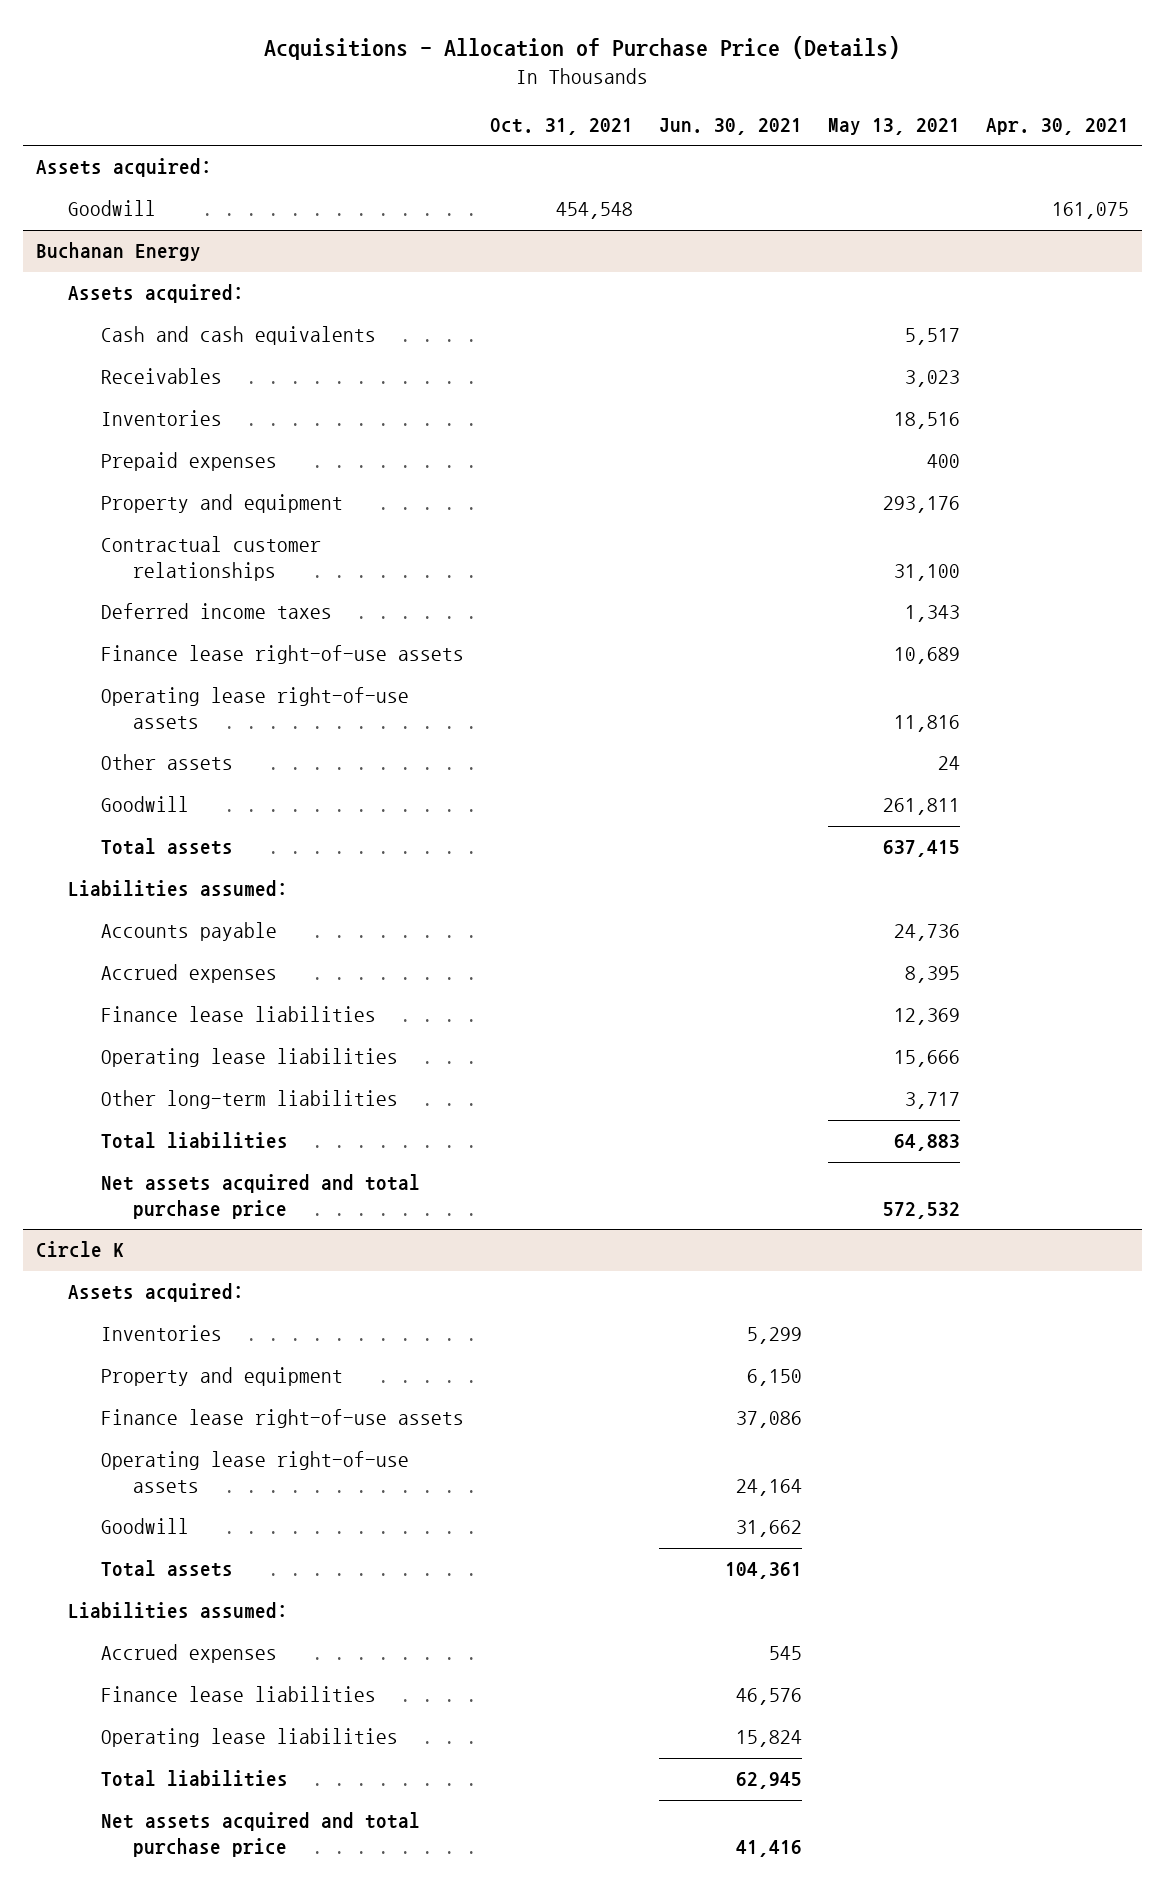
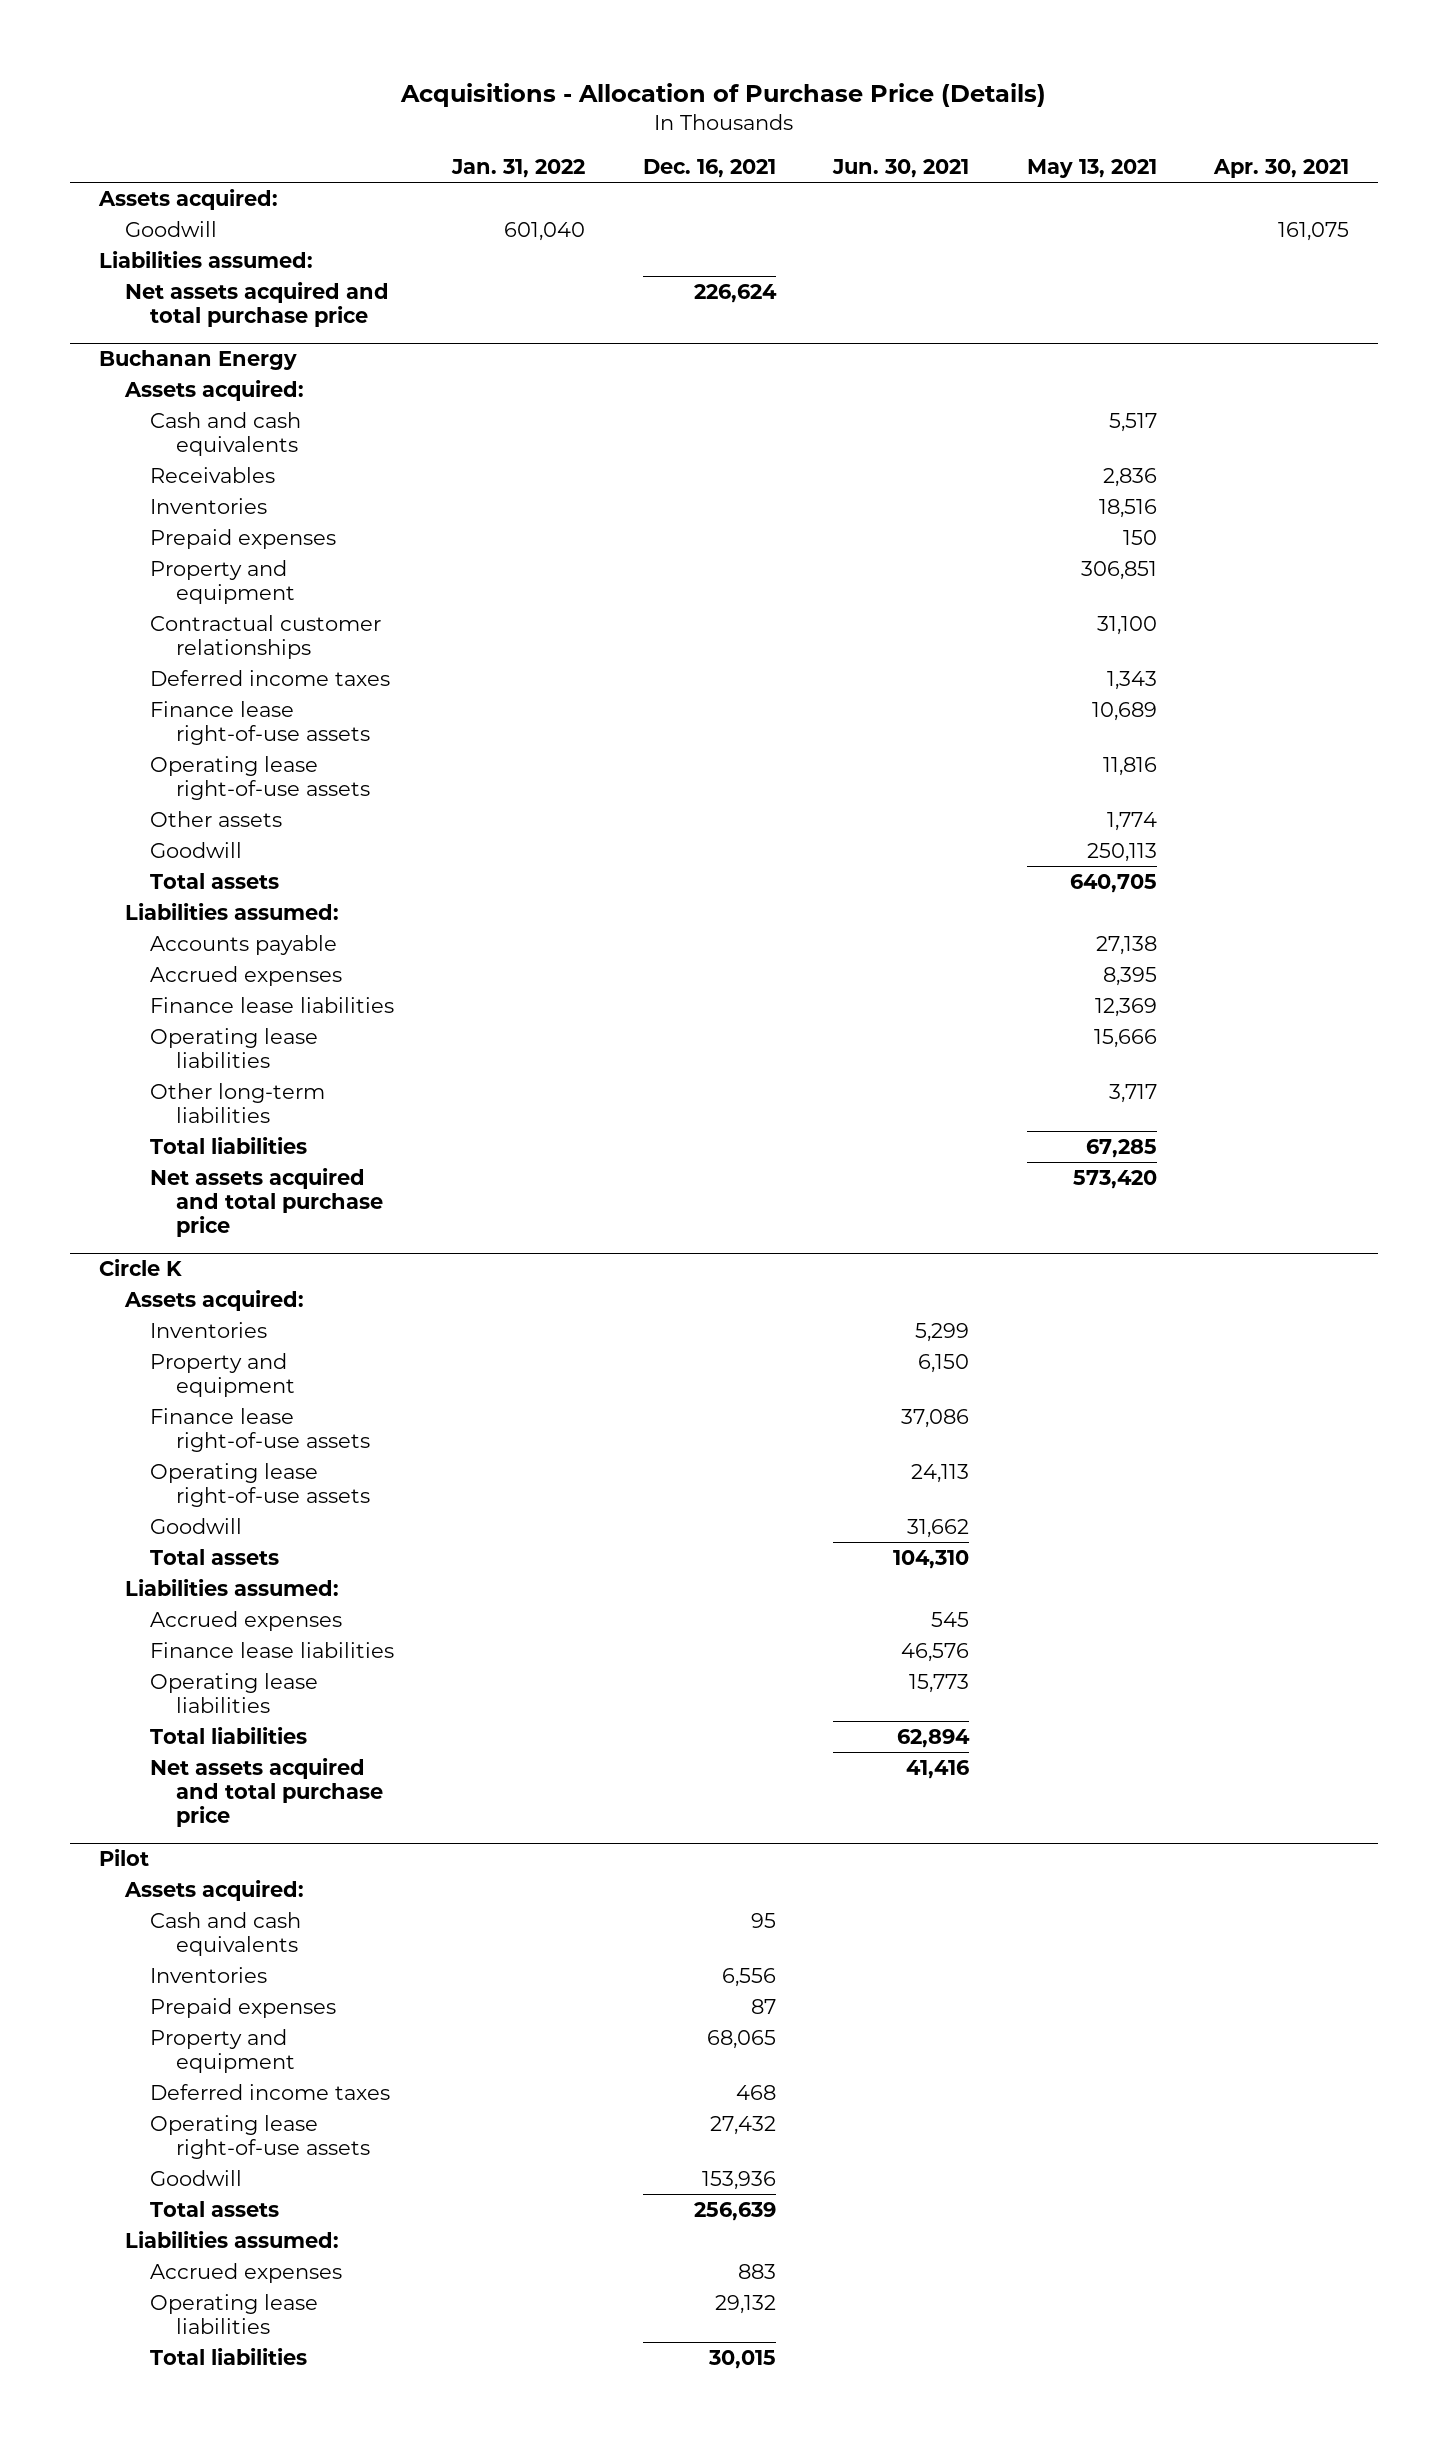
[489,118,633,136] Oct. 31, 2021 -> none
none -> [450,158,585,178] Jan. 31, 2022
none -> [642,158,776,178] Dec. 16, 2021
none -> [98,250,313,268] Liabilities assumed:
none -> [124,281,389,327] Net assets acquired and total purchase price
[905,370,961,388] 3,023 -> [1102,467,1157,487] 2,836
[927,454,961,469] 400 -> [1122,529,1157,545] 150
[883,496,961,514] 293,176 -> [1080,560,1157,580] 306,851
[938,756,961,771] 24 -> [1106,811,1157,831] 1,774
[883,798,961,816] 261,811 -> [1086,842,1157,862] 250,113
[883,840,961,858] 637,415 -> [1069,873,1157,893] 640,705
[894,924,961,942] 24,736 -> [1095,935,1157,955] 27,138
[894,1134,961,1152] 64,883 -> [1085,1138,1157,1158] 67,285
[883,1202,961,1220] 572,532 -> [1072,1169,1157,1189] 573,420
[735,1479,802,1497] 24,164 -> [911,1463,970,1483] 24,113
[724,1562,802,1580] 104,361 -> [893,1549,970,1569] 104,310
[735,1730,802,1748] 15,824 -> [909,1673,970,1693] 15,773
[735,1772,802,1790] 62,945 -> [897,1728,971,1748] 62,894
none -> [98,1848,149,1866] Pilot
none -> [123,1879,304,1901] Assets acquired:
none -> [150,1911,302,1956] Cash and cash equivalents
none -> [150,1966,268,1983] Inventories
none -> [150,1997,337,2018] Prepaid expenses
none -> [150,2028,296,2073] Property and equipment
none -> [150,2083,391,2100] Deferred income taxes
none -> [150,2114,371,2159] Operating lease right-of-use assets
none -> [150,2169,243,2186] Goodwill
none -> [150,2200,280,2217] Total assets
none -> [124,2230,339,2248] Liabilities assumed:
none -> [150,2262,343,2283] Accrued expenses
none -> [150,2293,319,2334] Operating lease liabilities
none -> [150,2347,308,2365] Total liabilities

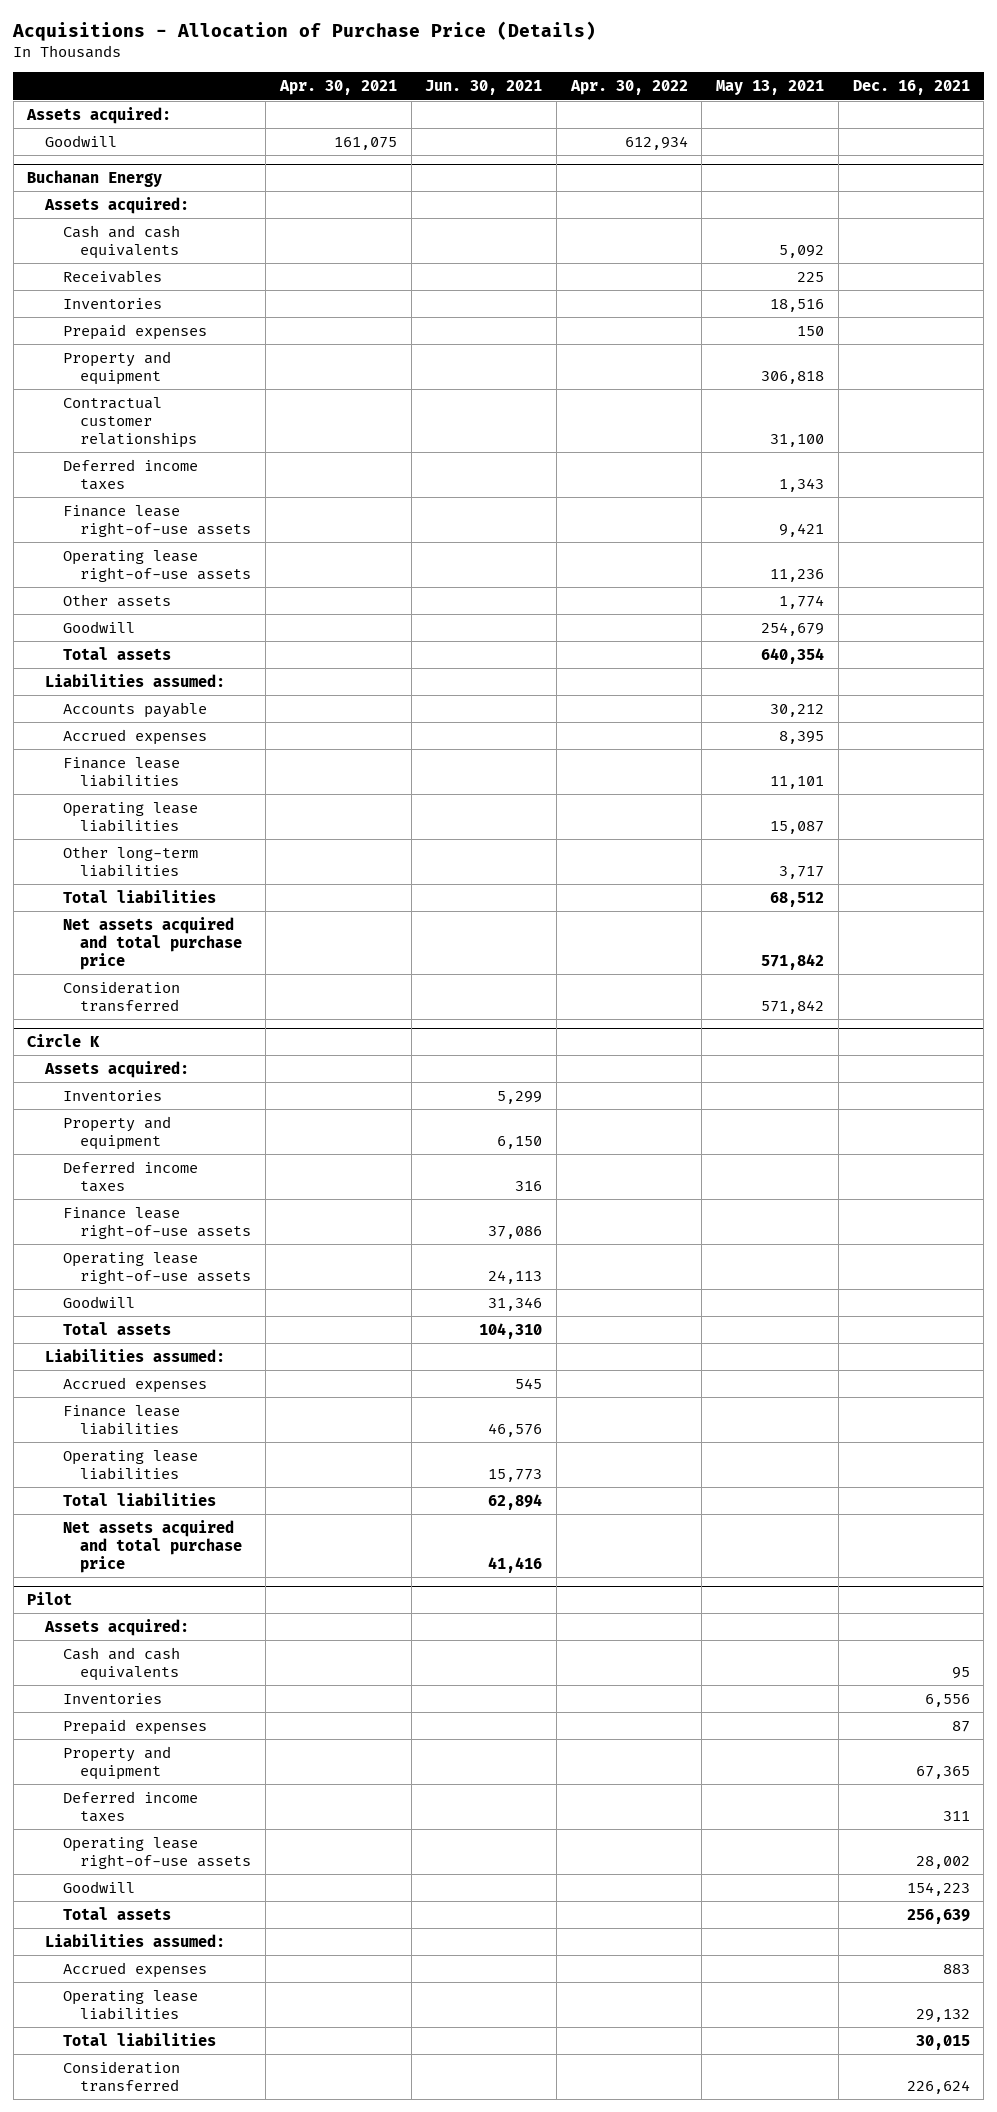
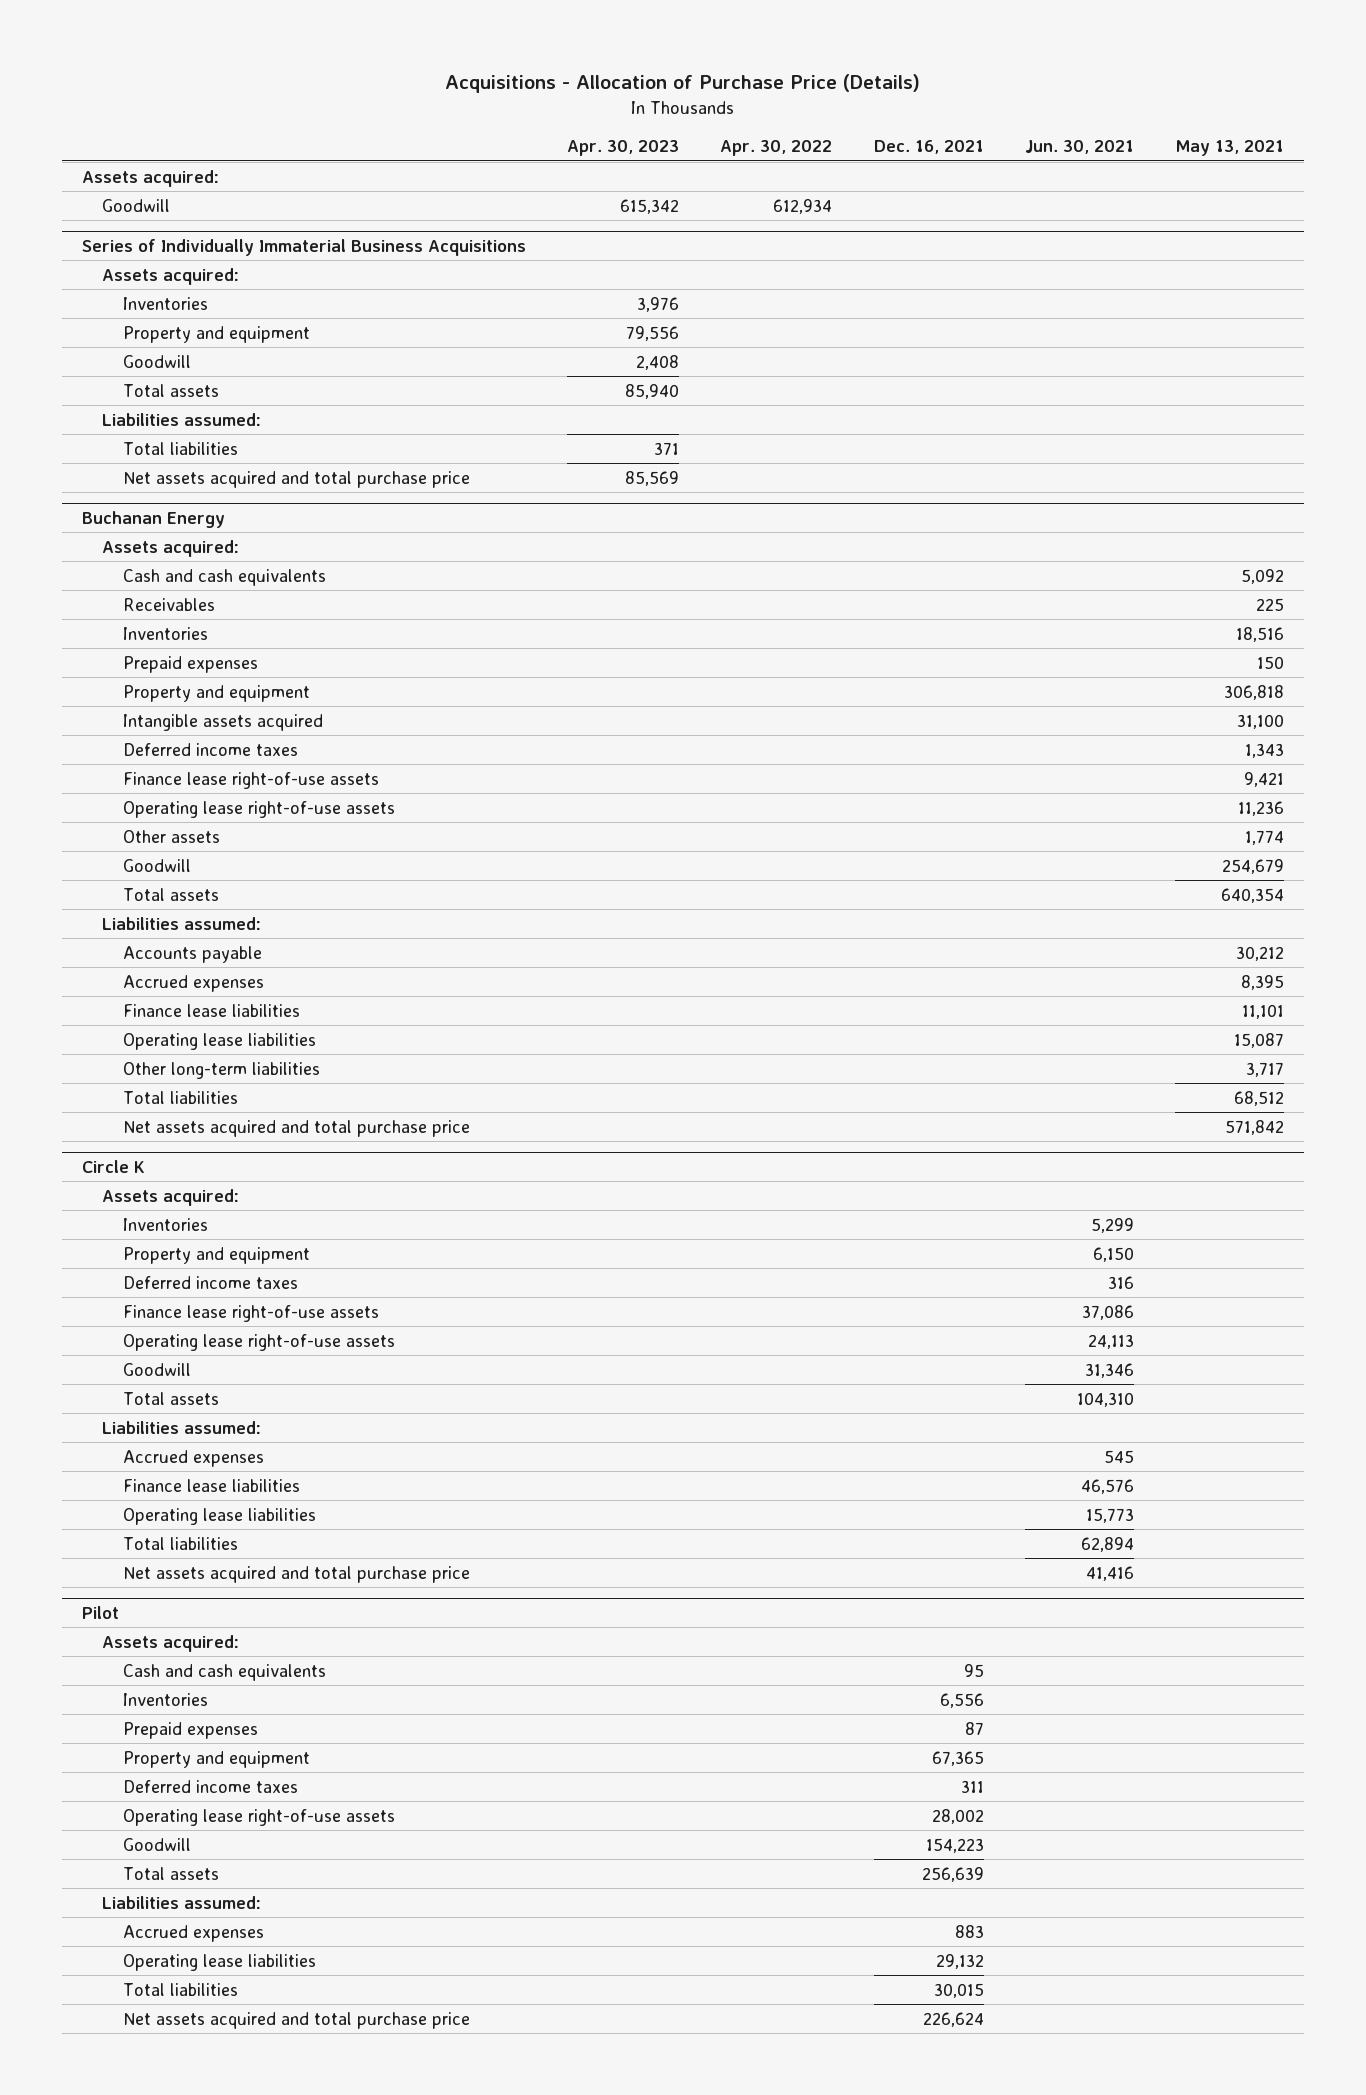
[278,80,397,96] Apr. 30, 2021 -> none
none -> [567,140,680,157] Apr. 30, 2023
none -> [82,238,527,256] Series of Individually Immaterial Business Acquisitions
none -> [102,267,240,285] Assets acquired:
none -> [122,296,208,310] Inventories
none -> [122,325,310,343] Property and equipment
none -> [122,354,191,368] Goodwill
none -> [122,383,219,397] Total assets
none -> [102,412,262,426] Liabilities assumed:
none -> [122,441,238,455] Total liabilities
none -> [122,470,470,488] Net assets acquired and total purchase price
[62,396,198,449] Contractual customer relationships -> [122,713,323,731] Intangible assets acquired
[62,980,180,1012] Consideration transferred -> none
[62,2060,180,2092] Consideration transferred -> [122,2011,470,2029] Net assets acquired and total purchase price

